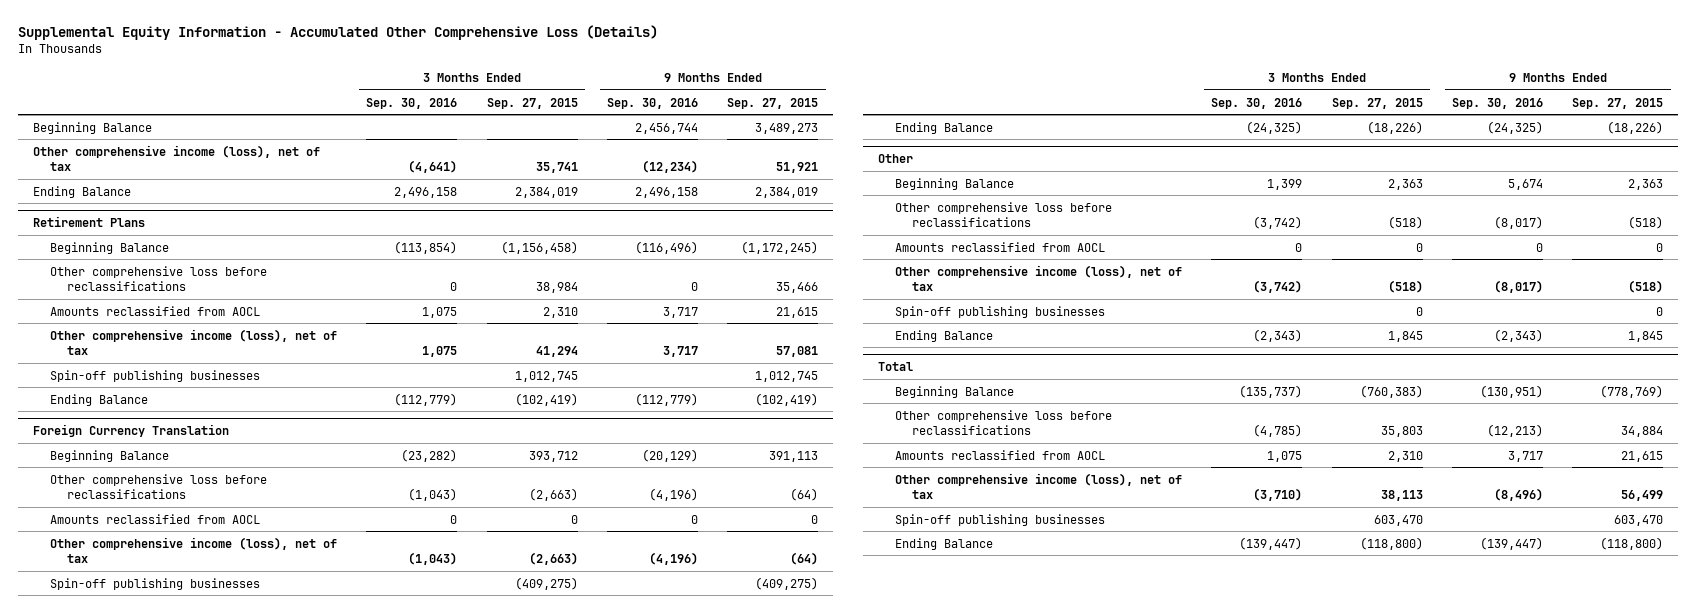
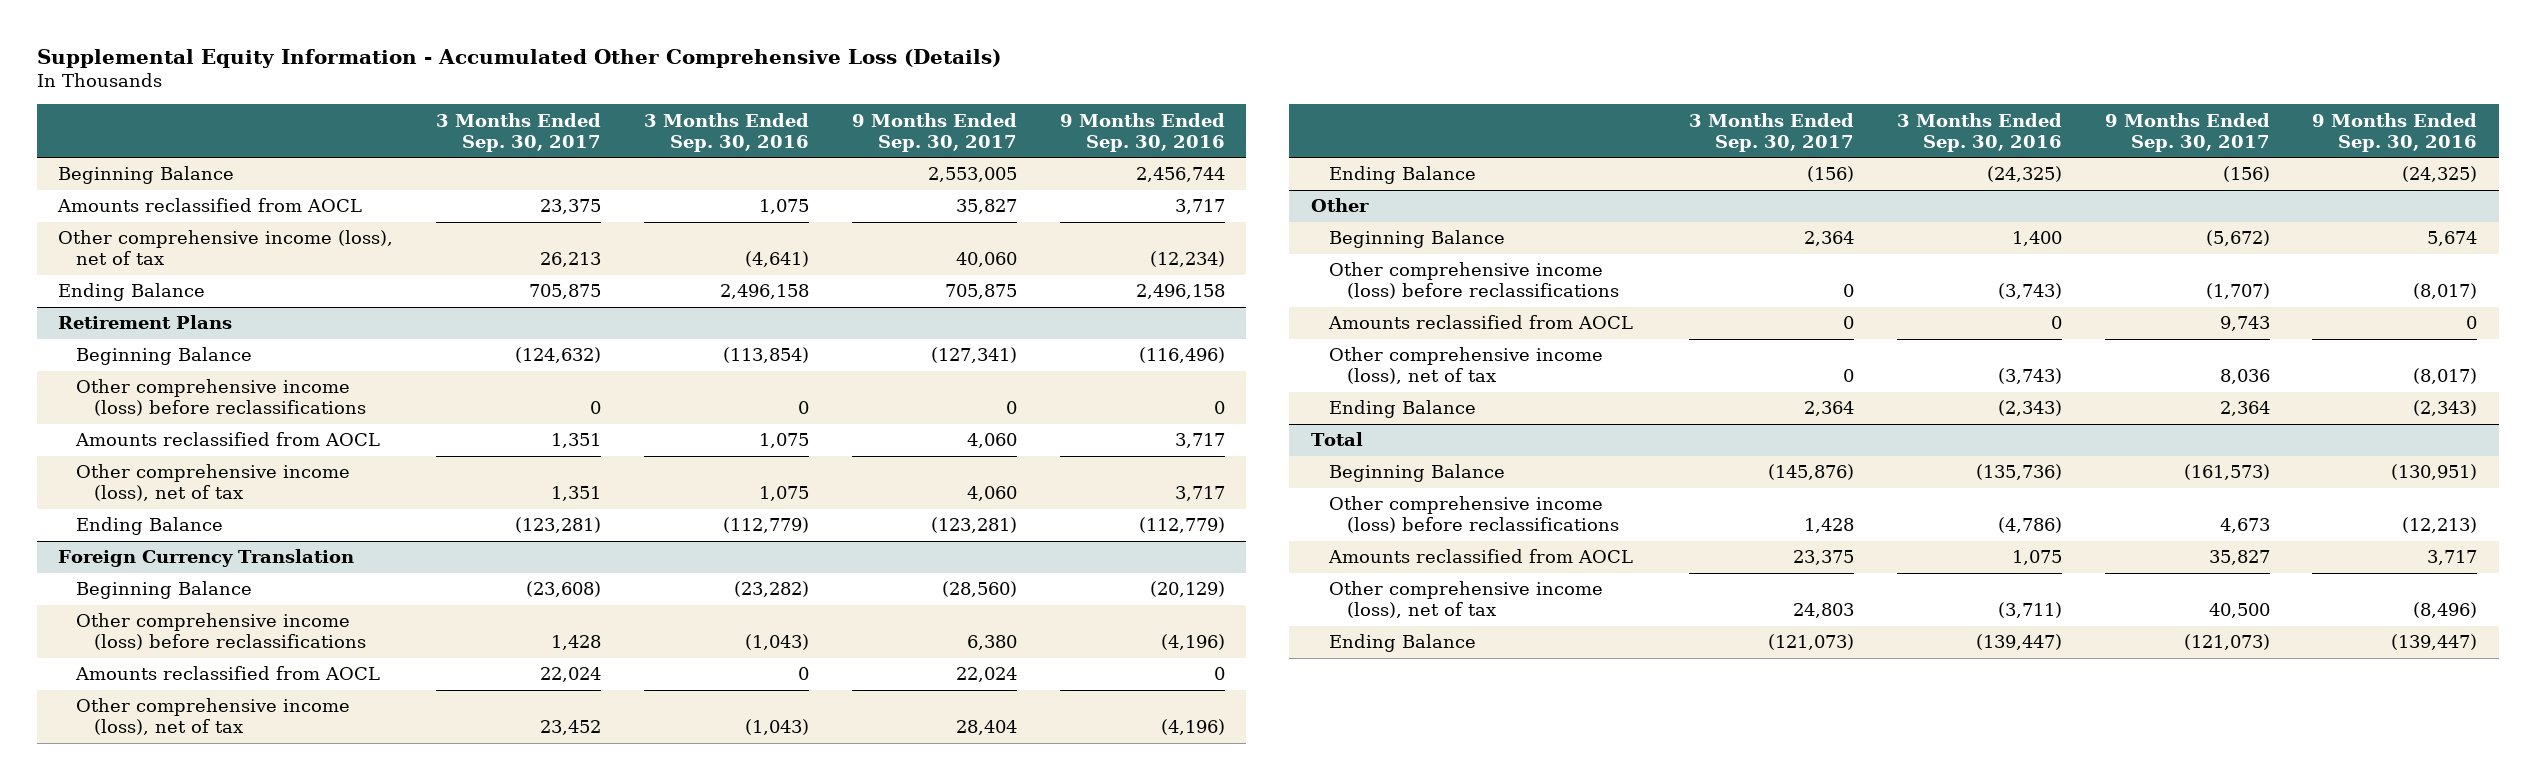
[486,97,578,109] Sep. 27, 2015 -> none
[727,97,819,109] Sep. 27, 2015 -> none
none -> [436,112,602,152] 3 Months Ended Sep. 30, 2017
none -> [851,112,1017,152] 9 Months Ended Sep. 30, 2017
none -> [57,198,363,213] Amounts reclassified from AOCL
[50,265,268,291] Other comprehensive loss before reclassifications -> [76,379,367,417] Other comprehensive income (loss) before reclassifications
[50,369,261,382] Spin-off publishing businesses -> none
[50,473,268,499] Other comprehensive loss before reclassifications -> [76,613,367,651] Other comprehensive income (loss) before reclassifications
[50,577,261,590] Spin-off publishing businesses -> none
[1267,178,1303,190] 1,399 -> [2011,231,2062,247] 1,400
[894,201,1112,227] Other comprehensive loss before reclassifications -> [1329,262,1620,300] Other comprehensive income (loss) before reclassifications
[1253,215,1303,229] (3,742) -> [1997,283,2062,300] (3,743)
[894,305,1105,318] Spin-off publishing businesses -> none
[1253,279,1303,293] (3,742) -> [1997,368,2062,385] (3,743)
[1239,384,1303,398] (135,737) -> [1975,464,2062,481] (135,736)
[894,409,1112,435] Other comprehensive loss before reclassifications -> [1329,496,1620,534] Other comprehensive income (loss) before reclassifications
[1253,423,1303,437] (4,785) -> [1997,517,2062,534] (4,786)
[894,513,1105,526] Spin-off publishing businesses -> none
[1253,487,1303,501] (3,710) -> [1997,602,2062,619] (3,711)

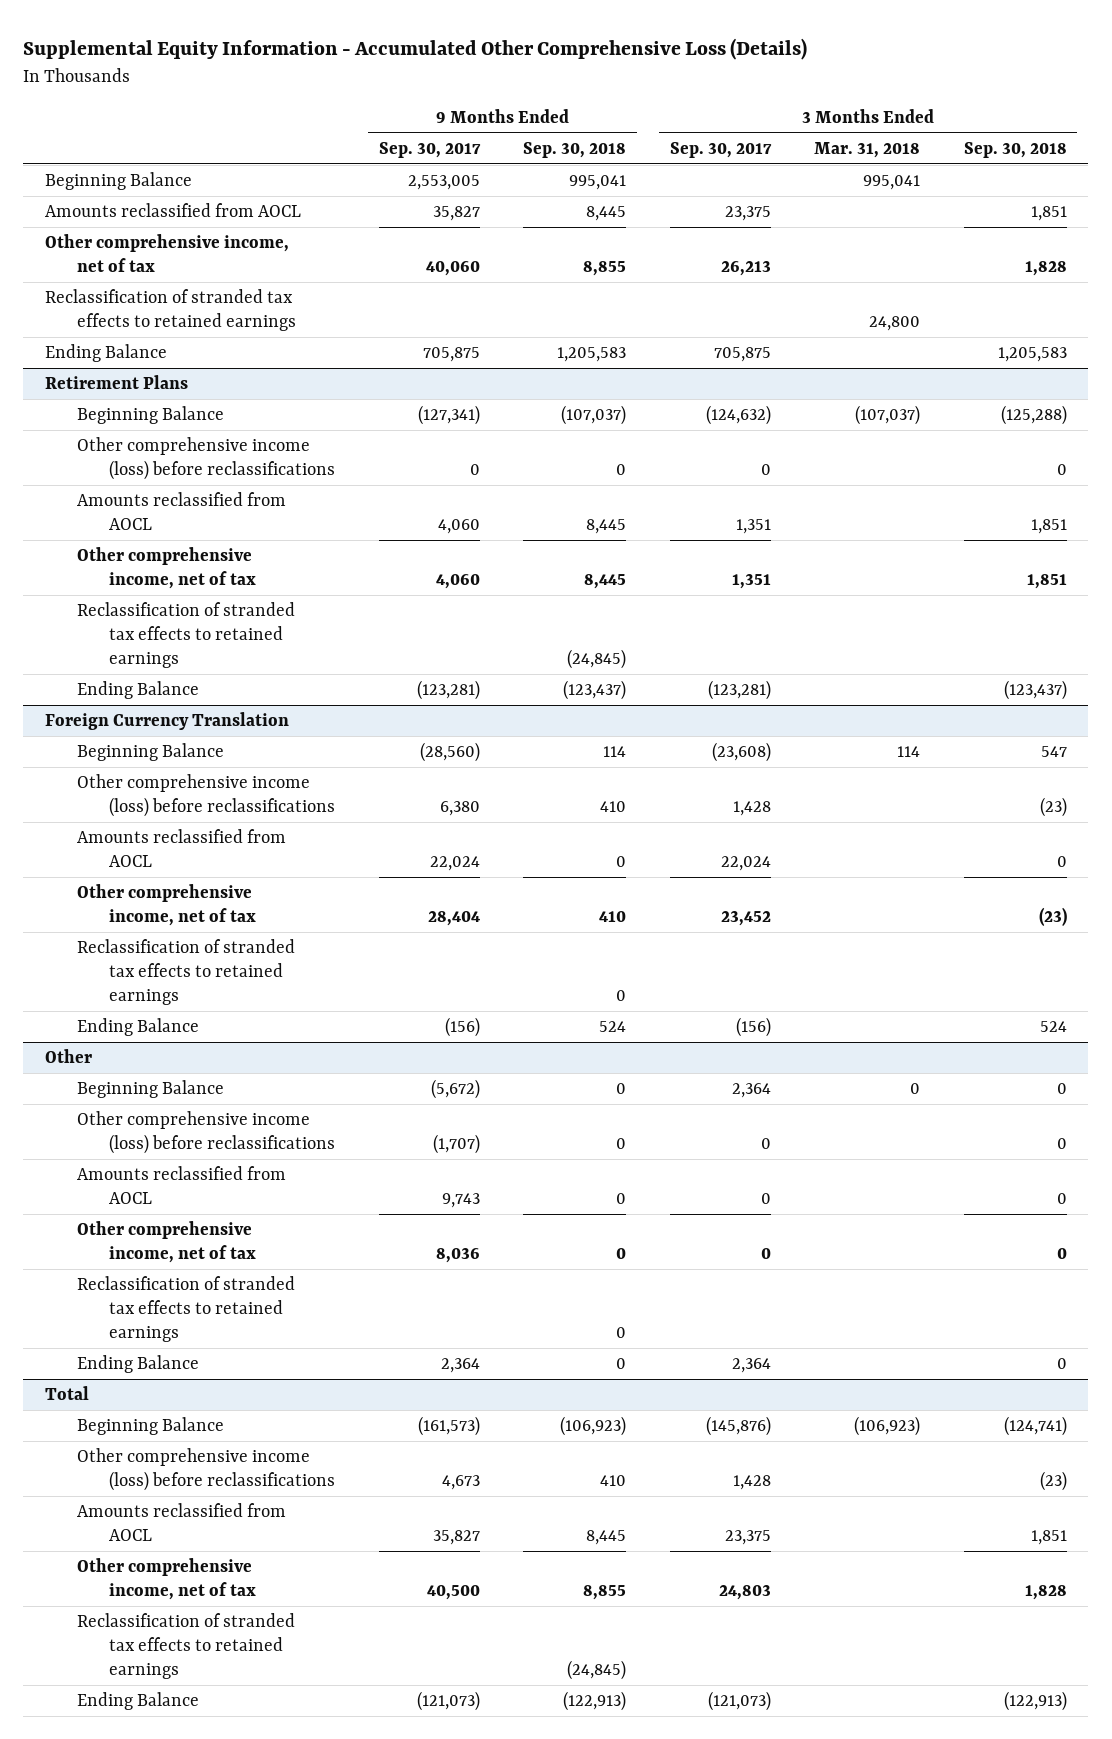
[643,112,809,152] 3 Months Ended Sep. 30, 2016 -> none
[1059,112,1225,152] 9 Months Ended Sep. 30, 2016 -> none
none -> [523,142,627,159] Sep. 30, 2018
none -> [814,142,921,159] Mar. 31, 2018
none -> [963,142,1067,159] Sep. 30, 2018
[58,230,394,266] Other comprehensive income (loss), net of tax -> [45,234,290,273] Other comprehensive income, net of tax
none -> [45,289,297,332] Reclassification of stranded tax effects to retained earnings
[76,464,351,502] Other comprehensive income (loss), net of tax -> [77,547,257,590] Other comprehensive income, net of tax
none -> [77,602,296,669] Reclassification of stranded tax effects to retained earnings
[76,698,351,736] Other comprehensive income (loss), net of tax -> [77,884,257,927] Other comprehensive income, net of tax
none -> [77,939,296,1006] Reclassification of stranded tax effects to retained earnings
[1329,347,1604,385] Other comprehensive income (loss), net of tax -> [77,1221,257,1264] Other comprehensive income, net of tax
none -> [77,1276,296,1343] Reclassification of stranded tax effects to retained earnings
[1329,581,1604,619] Other comprehensive income (loss), net of tax -> [77,1558,257,1601] Other comprehensive income, net of tax
none -> [77,1613,296,1680] Reclassification of stranded tax effects to retained earnings

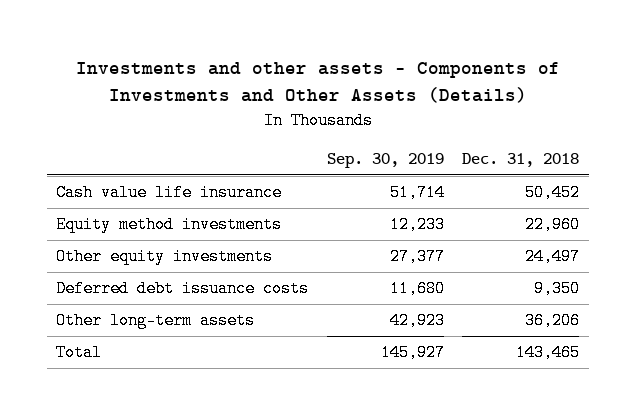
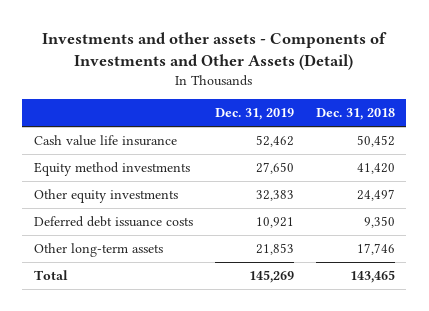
[75,62,560,104] Investments and other assets - Components of Investments and Other Assets (Details) -> [42,32,388,71] Investments and other assets - Components of Investments and Other Assets (Detail)
[326,152,444,168] Sep. 30, 2019 -> none
none -> [214,108,294,121] Dec. 31, 2019
[525,216,581,234] 22,960 -> [357,162,396,174] 41,420
[525,312,581,330] 36,206 -> [357,242,396,255] 17,746

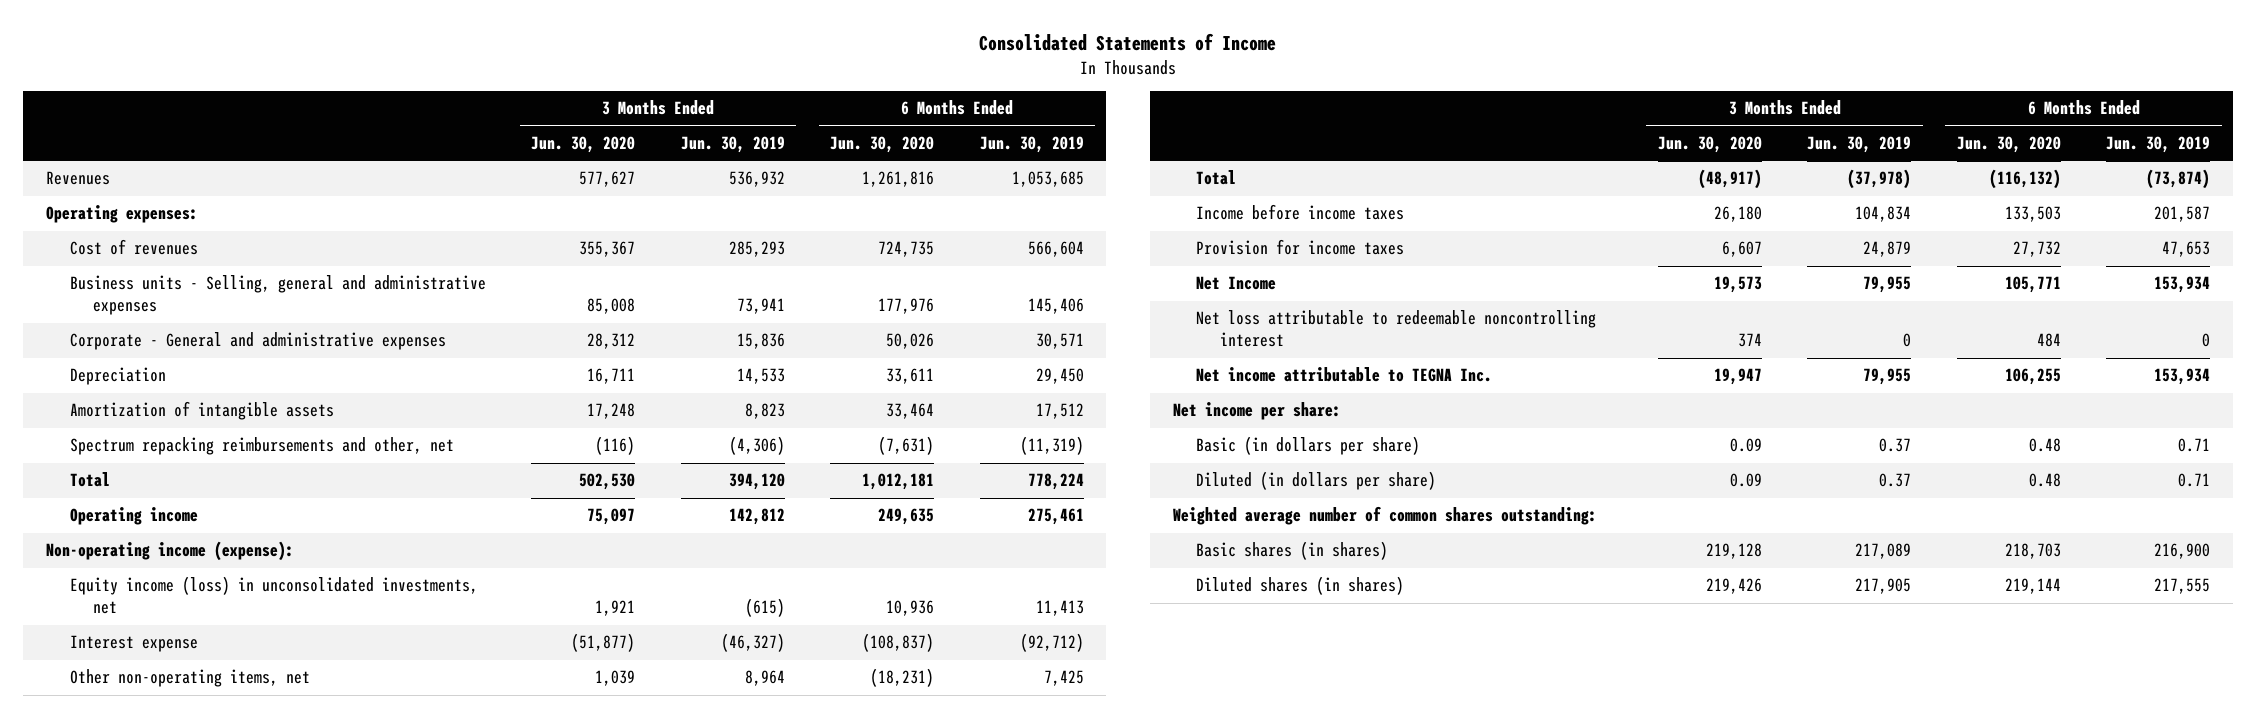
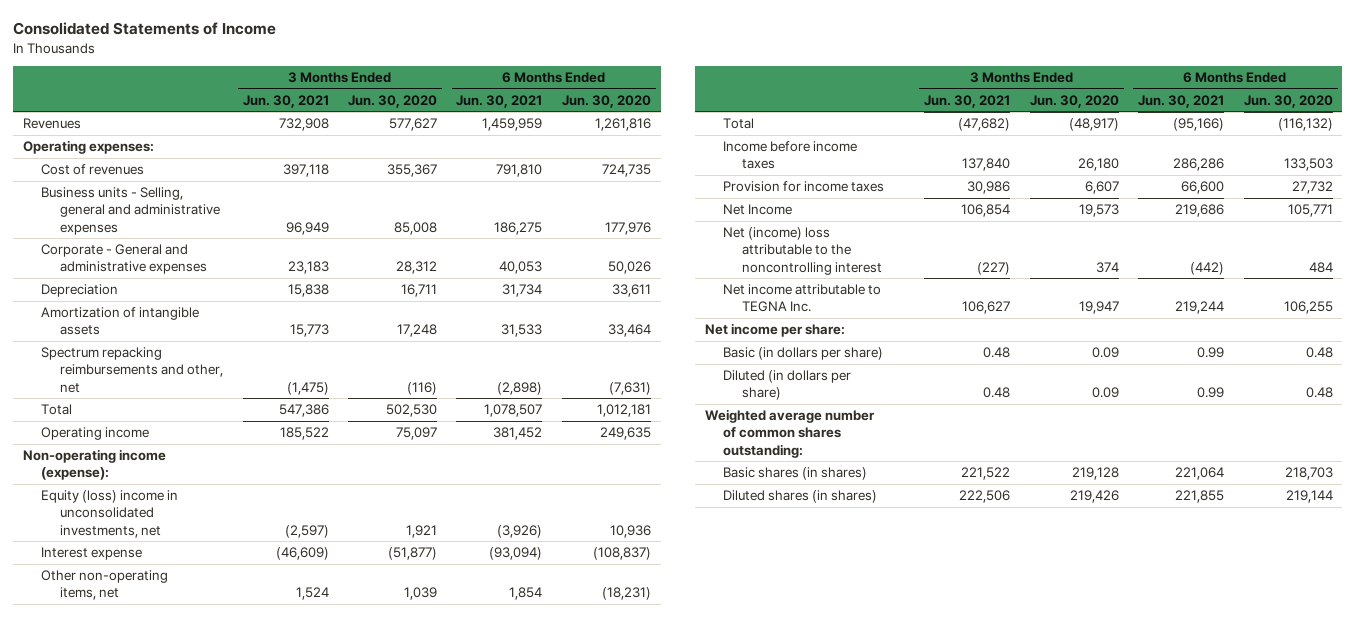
[680,136,785,154] Jun. 30, 2019 -> none
[979,136,1084,154] Jun. 30, 2019 -> none
none -> [242,95,329,109] Jun. 30, 2021
none -> [456,95,543,109] Jun. 30, 2021
[69,576,478,615] Equity income (loss) in unconsolidated investments, net -> [41,490,179,538] Equity (loss) income in unconsolidated investments, net
[1196,310,1597,348] Net loss attributable to redeemable noncontrolling interest -> [723,227,882,275] Net (income) loss attributable to the noncontrolling interest

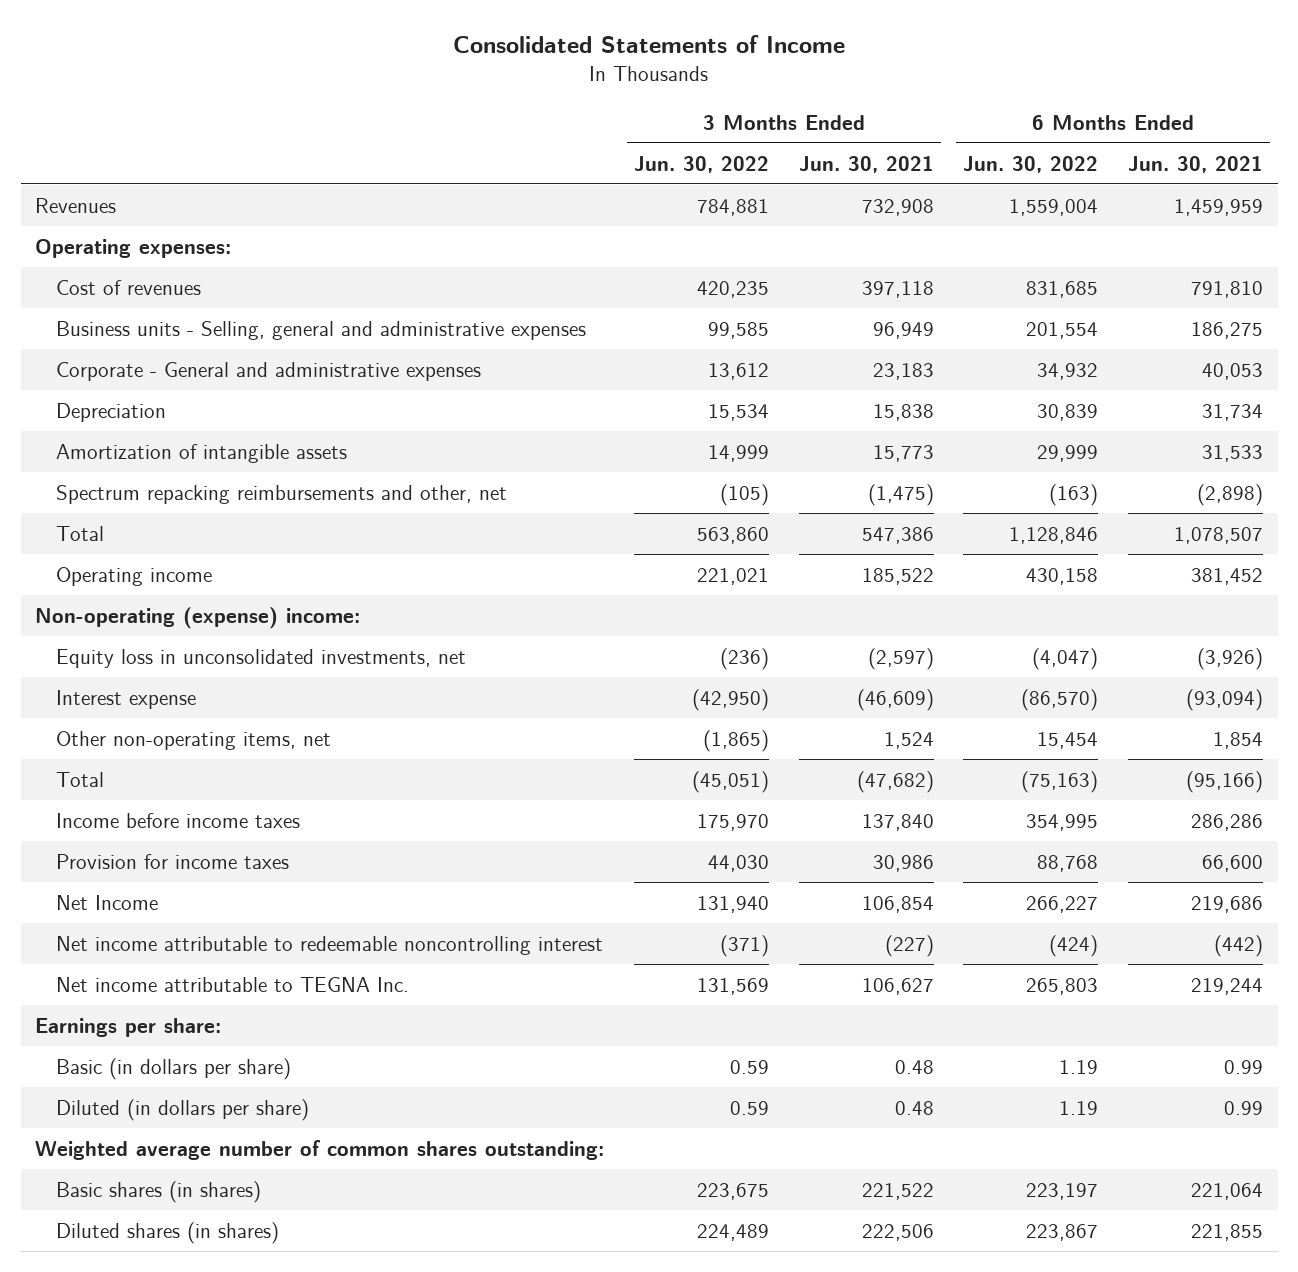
[347,95,437,109] Jun. 30, 2020 -> none
[561,95,651,109] Jun. 30, 2020 -> none
none -> [634,155,770,173] Jun. 30, 2022
none -> [963,155,1099,173] Jun. 30, 2022
[22,449,166,481] Non-operating income (expense): -> [35,606,361,629] Non-operating (expense) income:
[41,490,179,538] Equity (loss) income in unconsolidated investments, net -> [56,648,467,668] Equity loss in unconsolidated investments, net
[723,227,882,275] Net (income) loss attributable to the noncontrolling interest -> [56,935,604,955] Net income attributable to redeemable noncontrolling interest
[704,323,845,338] Net income per share: -> none
none -> [35,1017,222,1037] Earnings per share:

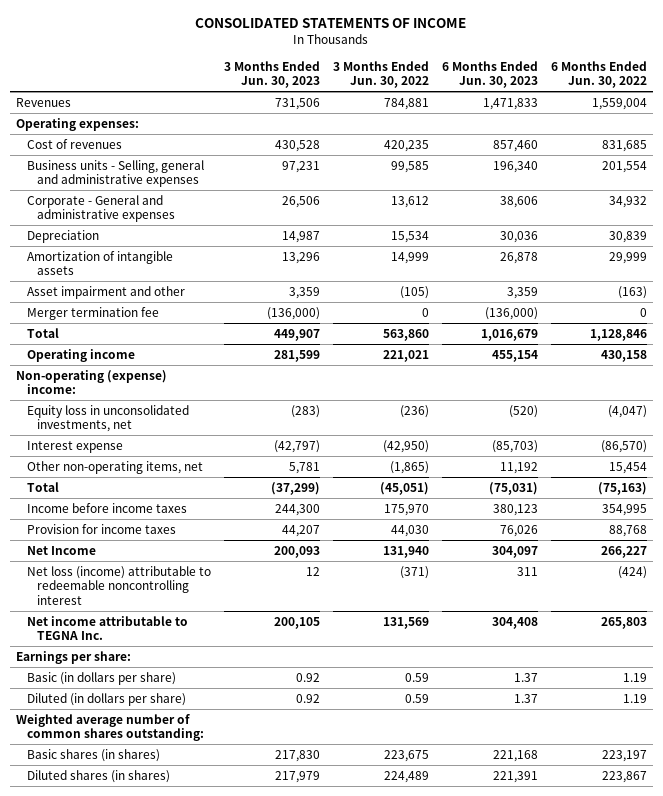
[453,35,846,54] Consolidated Statements of Income -> [195,18,467,29] CONSOLIDATED STATEMENTS OF INCOME
[798,155,934,173] Jun. 30, 2021 -> none
[1127,155,1263,173] Jun. 30, 2021 -> none
none -> [223,60,320,88] 3 Months Ended Jun. 30, 2023
none -> [441,60,538,88] 6 Months Ended Jun. 30, 2023
[56,484,508,504] Spectrum repacking reimbursements and other, net -> [26,285,185,299] Asset impairment and other
none -> [26,306,159,320] Merger termination fee
[56,935,604,955] Net income attributable to redeemable noncontrolling interest -> [26,565,211,605] Net loss (income) attributable to redeemable noncontrolling interest

